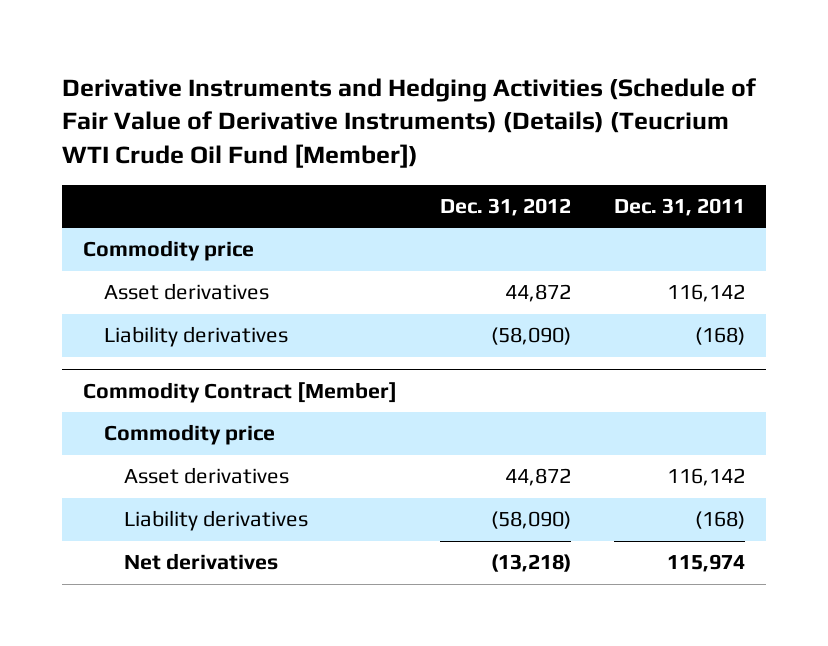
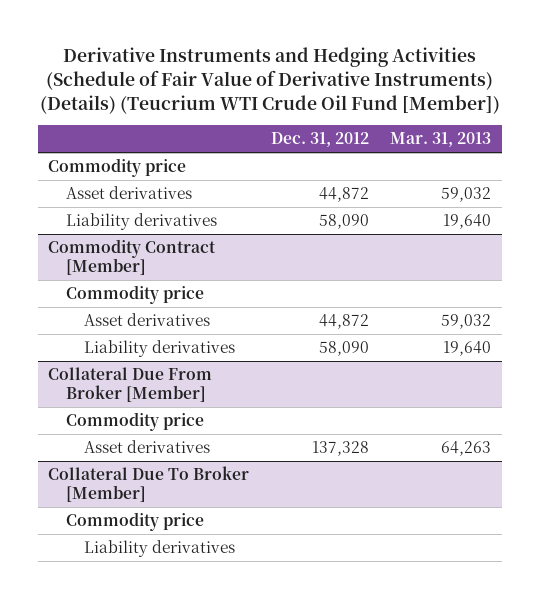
[613,198,745,217] Dec. 31, 2011 -> none
none -> [390,132,492,148] Mar. 31, 2013
[491,327,572,346] (58,090) -> [318,214,369,230] 58,090
[123,553,278,571] Net derivatives -> none
[491,511,572,530] (58,090) -> [318,341,369,357] 58,090
none -> [48,367,213,403] Collateral Due From Broker [Member]
none -> [66,412,205,432] Commodity price
none -> [83,440,210,454] Asset derivatives
none -> [48,466,250,503] Collateral Due To Broker [Member]
none -> [66,512,205,532] Commodity price
none -> [83,540,235,558] Liability derivatives

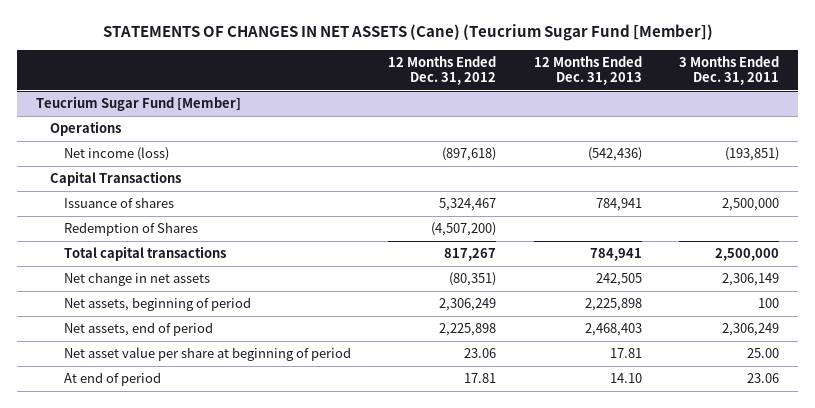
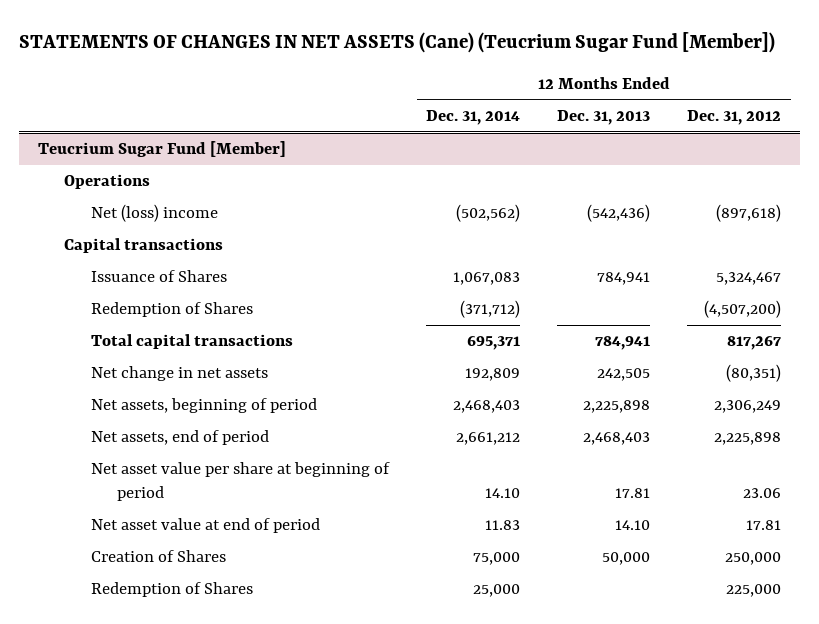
[679,56,780,86] 3 Months Ended Dec. 31, 2011 -> none
none -> [426,109,521,125] Dec. 31, 2014
[63,147,169,162] Net income (loss) -> [90,204,218,223] Net (loss) income
[49,171,181,187] Capital Transactions -> [64,238,224,254] Capital transactions
[63,197,174,209] Issuance of shares -> [90,270,227,283] Issuance of Shares
[63,372,161,387] At end of period -> [90,518,320,534] Net asset value at end of period
none -> [90,550,226,563] Creation of Shares
none -> [90,582,253,598] Redemption of Shares

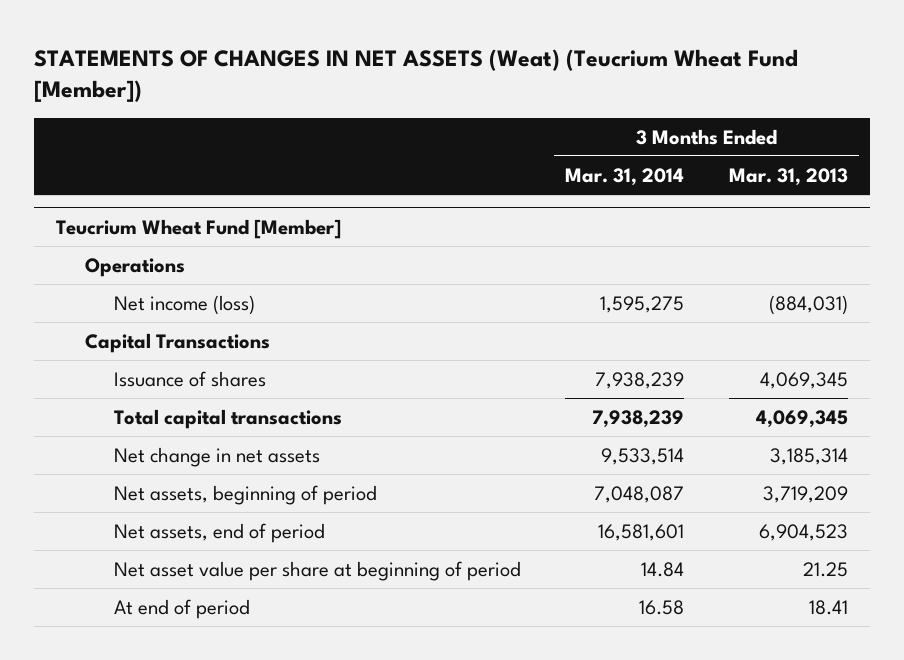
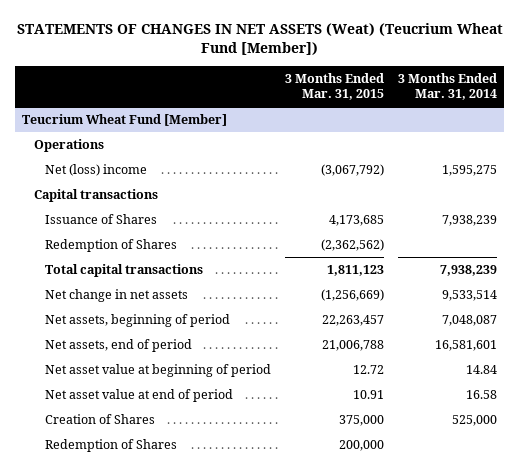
[728,167,848,186] Mar. 31, 2013 -> none
none -> [285,72,385,101] 3 Months Ended Mar. 31, 2015
[113,294,255,315] Net income (loss) -> [45,163,148,176] Net (loss) income
[85,332,271,353] Capital Transactions -> [33,188,158,202] Capital transactions
[113,370,266,387] Issuance of shares -> [45,213,158,224] Issuance of Shares
none -> [45,238,178,252] Redemption of Shares
[113,560,521,581] Net asset value per share at beginning of period -> [45,363,272,377] Net asset value at beginning of period
[113,598,250,619] At end of period -> [45,388,234,402] Net asset value at end of period
none -> [45,413,156,424] Creation of Shares
none -> [45,438,178,452] Redemption of Shares

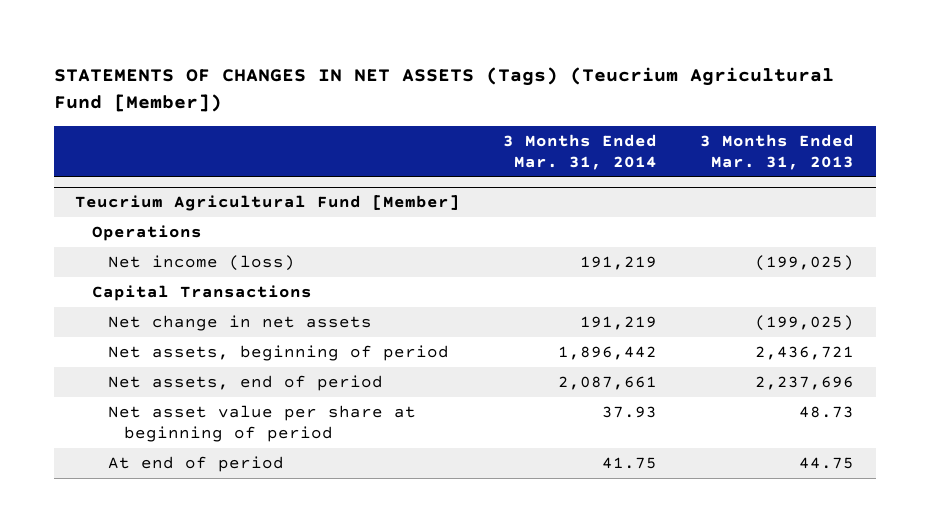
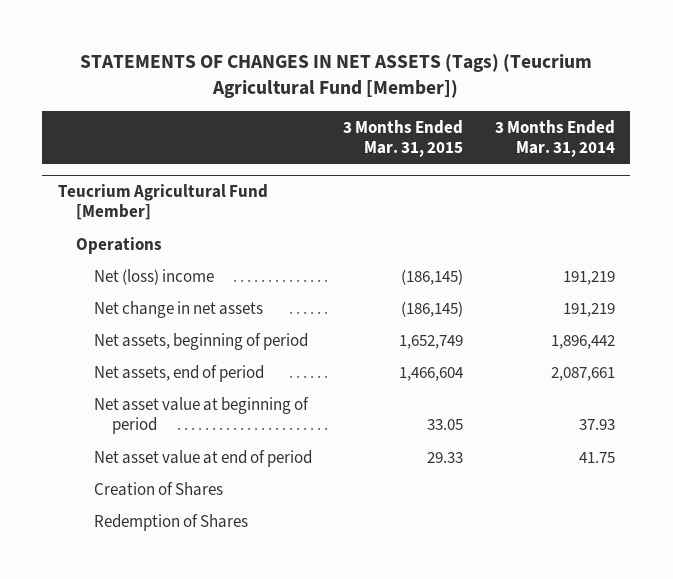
[700,133,855,170] 3 Months Ended Mar. 31, 2013 -> none
none -> [343,119,464,158] 3 Months Ended Mar. 31, 2015
[91,285,312,302] Capital Transactions -> none
[108,255,296,272] Net income (loss) -> [93,268,214,285] Net (loss) income
[108,405,417,442] Net asset value per share at beginning of period -> [93,396,309,435] Net asset value at beginning of period
[108,456,285,473] At end of period -> [93,449,312,467] Net asset value at end of period
none -> [93,481,223,496] Creation of Shares
none -> [93,513,248,531] Redemption of Shares

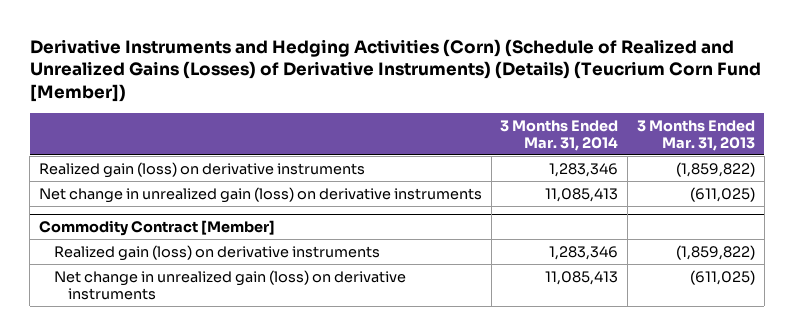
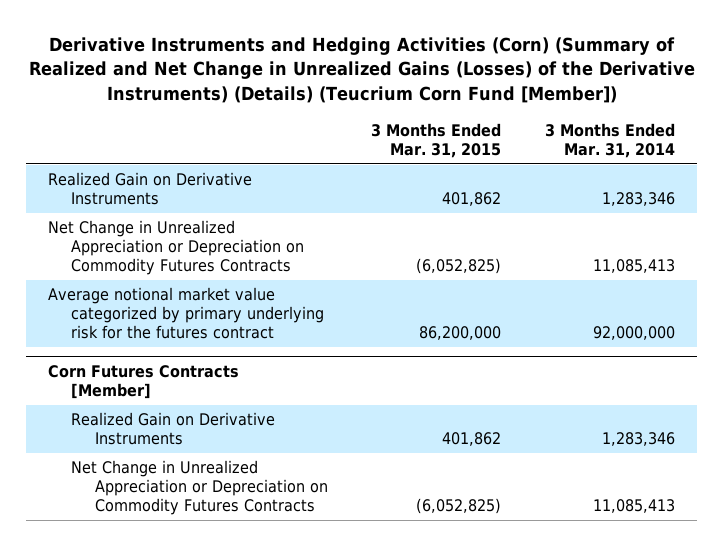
[29,38,761,103] Derivative Instruments and Hedging Activities (Corn) (Schedule of Realized and Unrealized Gains (Losses) of Derivative Instruments) (Details) (Teucrium Corn Fund [Member]) -> [28,36,695,103] Derivative Instruments and Hedging Activities (Corn) (Summary of Realized and Net Change in Unrealized Gains (Losses) of the Derivative Instruments) (Details) (Teucrium Corn Fund [Member])
[636,119,755,151] 3 Months Ended Mar. 31, 2013 -> none
none -> [371,122,502,158] 3 Months Ended Mar. 31, 2015
[38,220,275,237] Commodity Contract [Member] -> none
[38,161,365,178] Realized gain (loss) on derivative instruments -> [47,172,252,206] Realized Gain on Derivative Instruments
[38,186,482,203] Net change in unrealized gain (loss) on derivative instruments -> [47,220,305,276] Net Change in Unrealized Appreciation or Depreciation on Commodity Futures Contracts
none -> [47,287,325,340] Average notional market value categorized by primary underlying risk for the futures contract
none -> [47,364,239,399] Corn Futures Contracts [Member]
[53,244,380,261] Realized gain (loss) on derivative instruments -> [71,412,276,446] Realized Gain on Derivative Instruments
[53,269,406,300] Net change in unrealized gain (loss) on derivative instruments -> [71,460,328,516] Net Change in Unrealized Appreciation or Depreciation on Commodity Futures Contracts

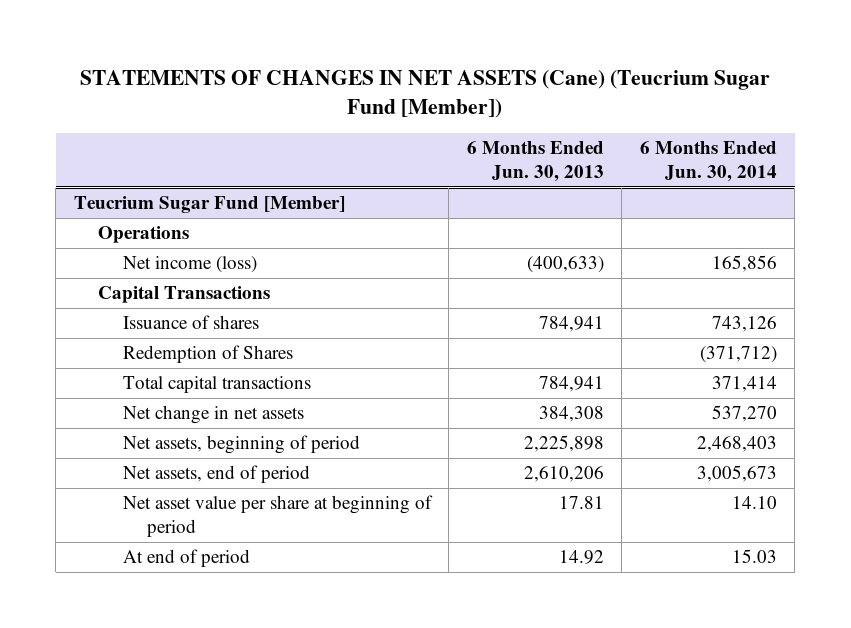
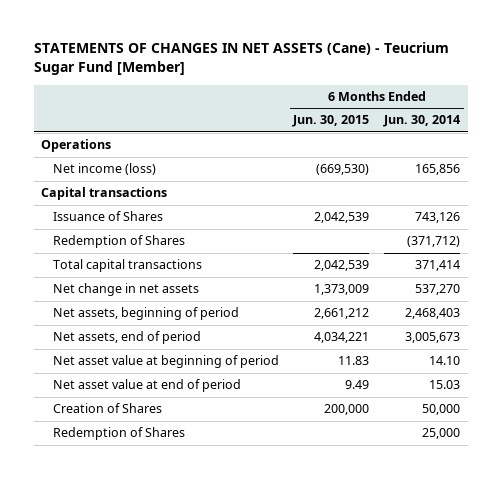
[80,69,771,118] STATEMENTS OF CHANGES IN NET ASSETS (Cane) (Teucrium Sugar Fund [Member]) -> [34,42,450,76] STATEMENTS OF CHANGES IN NET ASSETS (Cane) - Teucrium Sugar Fund [Member]
[466,140,604,183] 6 Months Ended Jun. 30, 2013 -> none
none -> [292,115,370,128] Jun. 30, 2015
[73,196,345,214] Teucrium Sugar Fund [Member] -> none
[98,286,271,304] Capital Transactions -> [41,187,168,201] Capital transactions
[122,315,259,330] Issuance of shares -> [52,211,163,222] Issuance of Shares
[122,495,433,538] Net asset value per share at beginning of period -> [52,355,279,369] Net asset value at beginning of period
[122,549,250,568] At end of period -> [52,379,241,393] Net asset value at end of period
none -> [52,403,162,414] Creation of Shares
none -> [52,427,185,441] Redemption of Shares

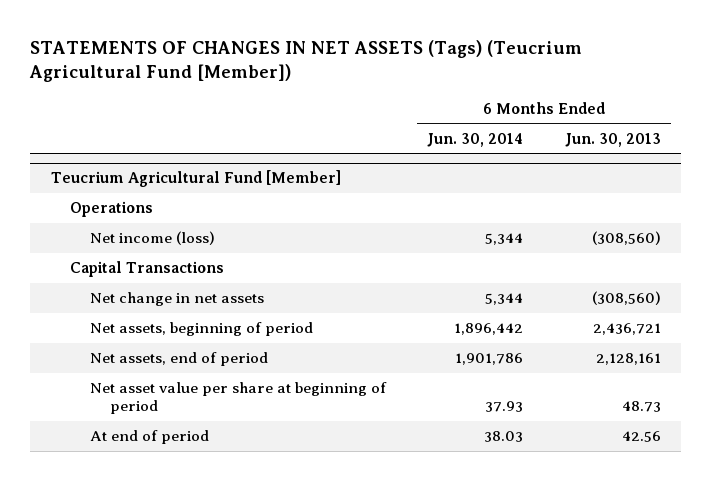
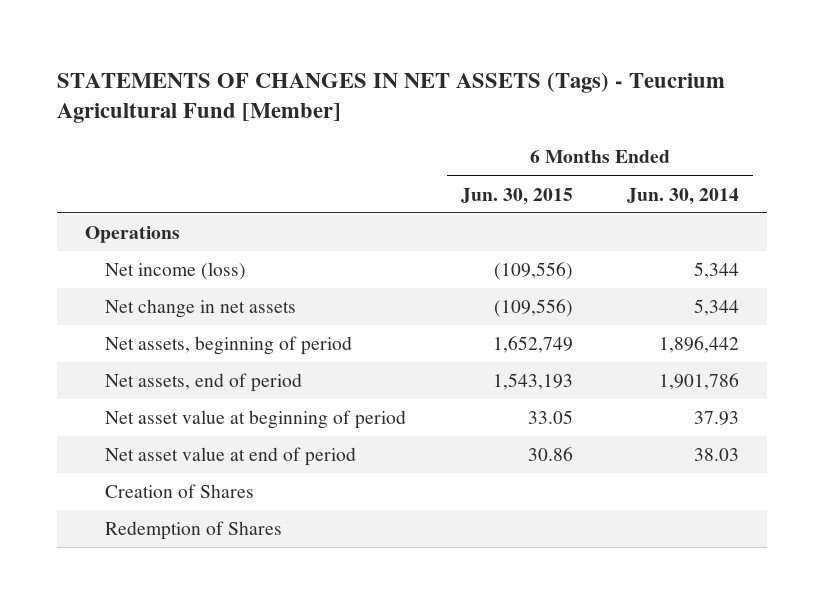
[29,40,583,83] STATEMENTS OF CHANGES IN NET ASSETS (Tags) (Teucrium Agricultural Fund [Member]) -> [57,71,726,124] STATEMENTS OF CHANGES IN NET ASSETS (Tags) - Teucrium Agricultural Fund [Member]
[564,132,661,147] Jun. 30, 2013 -> none
none -> [460,187,573,205] Jun. 30, 2015
[50,170,341,188] Teucrium Agricultural Fund [Member] -> none
[70,261,225,278] Capital Transactions -> none
[90,382,388,415] Net asset value per share at beginning of period -> [104,410,406,430] Net asset value at beginning of period
[90,430,210,445] At end of period -> [104,447,356,467] Net asset value at end of period
none -> [104,484,254,499] Creation of Shares
none -> [104,521,282,541] Redemption of Shares

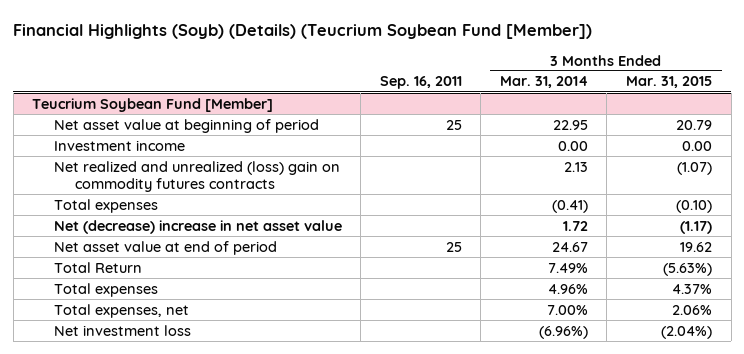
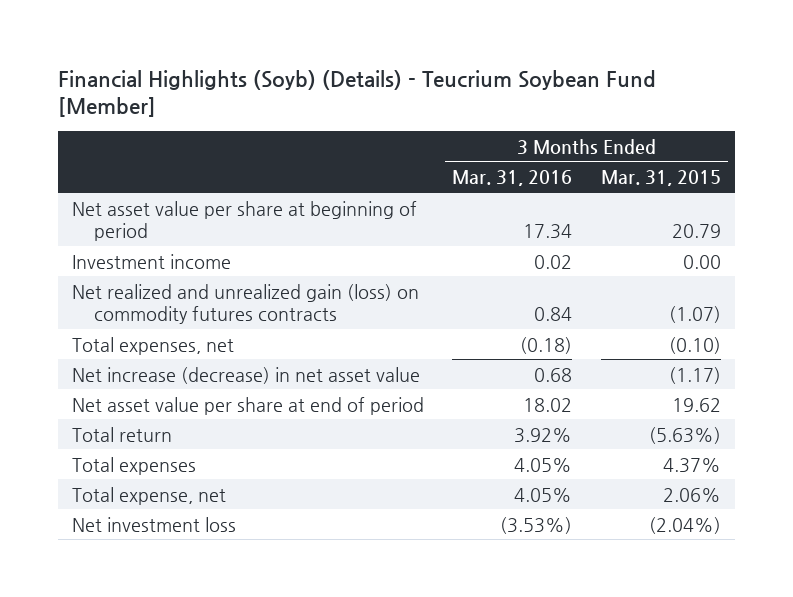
[13,23,593,39] Financial Highlights (Soyb) (Details) (Teucrium Soybean Fund [Member]) -> [57,69,656,118] Financial Highlights (Soyb) (Details) - Teucrium Soybean Fund [Member]
[379,76,462,90] Sep. 16, 2011 -> none
[499,76,588,89] Mar. 31, 2014 -> none
none -> [452,170,573,187] Mar. 31, 2016
[32,97,274,112] Teucrium Soybean Fund [Member] -> none
[53,118,319,133] Net asset value at beginning of period -> [71,200,417,241] Net asset value per share at beginning of period
[53,160,340,192] Net realized and unrealized (loss) gain on commodity futures contracts -> [71,283,419,324] Net realized and unrealized gain (loss) on commodity futures contracts
[53,198,158,213] Total expenses -> [71,336,234,355] Total expenses, net
[53,219,342,234] Net (decrease) increase in net asset value -> [71,366,420,384] Net increase (decrease) in net asset value
[53,240,277,255] Net asset value at end of period -> [71,396,424,415] Net asset value per share at end of period
[53,261,142,273] Total Return -> [71,426,172,442] Total return
[53,303,189,318] Total expenses, net -> [71,486,226,505] Total expense, net

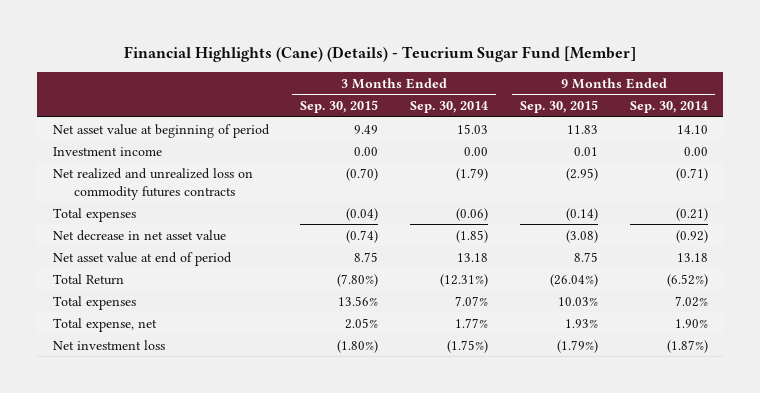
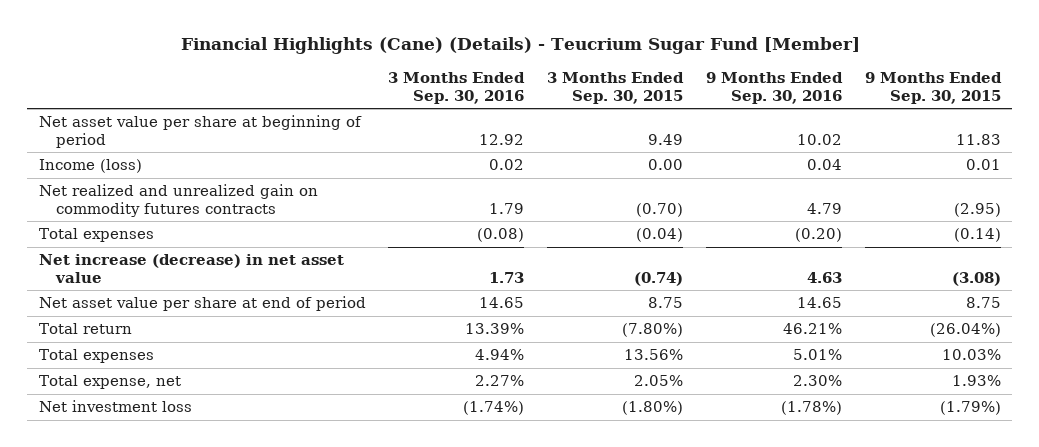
[410,101,489,114] Sep. 30, 2014 -> none
[629,101,708,114] Sep. 30, 2014 -> none
none -> [388,72,526,104] 3 Months Ended Sep. 30, 2016
none -> [705,72,843,104] 9 Months Ended Sep. 30, 2016
[52,123,270,138] Net asset value at beginning of period -> [38,115,362,148] Net asset value per share at beginning of period
[52,146,162,156] Investment income -> [38,159,142,174] Income (loss)
[52,167,253,200] Net realized and unrealized loss on commodity futures contracts -> [38,184,318,217] Net realized and unrealized gain on commodity futures contracts
[52,229,226,241] Net decrease in net asset value -> [38,254,344,283] Net increase (decrease) in net asset value
[52,251,232,266] Net asset value at end of period -> [38,296,366,312] Net asset value per share at end of period
[52,273,124,285] Total Return -> [38,323,132,335] Total return

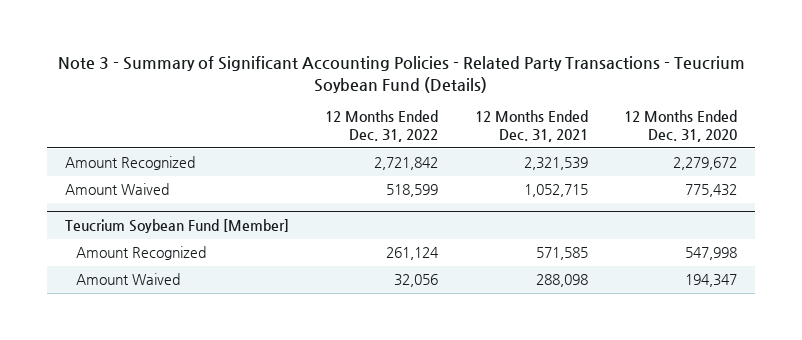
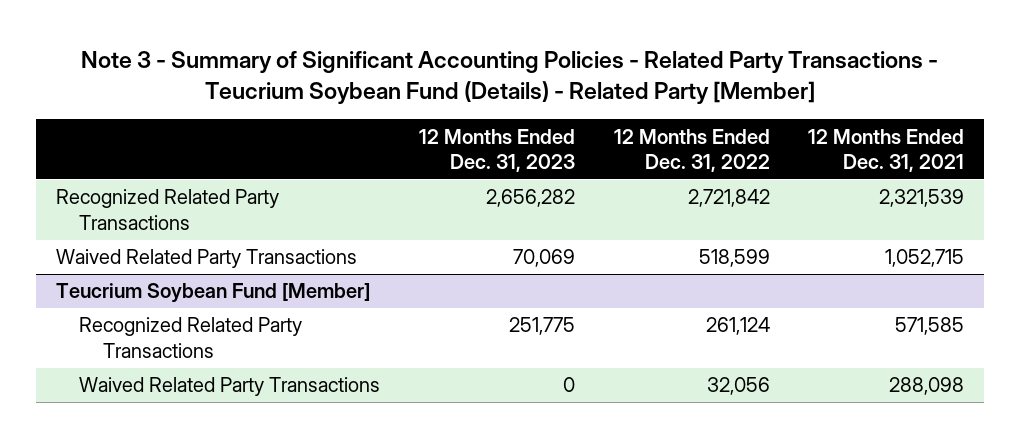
[58,56,746,93] Note 3 - Summary of Significant Accounting Policies - Related Party Transactions - Teucrium Soybean Fund (Details) -> [81,50,939,105] Note 3 - Summary of Significant Accounting Policies - Related Party Transactions - Teucrium Soybean Fund (Details) - Related Party [Member]
[623,110,737,143] 12 Months Ended Dec. 31, 2020 -> none
none -> [418,128,575,173] 12 Months Ended Dec. 31, 2023
[65,156,196,171] Amount Recognized -> [55,189,279,231] Recognized Related Party Transactions
[65,183,170,196] Amount Waived -> [55,249,357,269] Waived Related Party Transactions
[76,246,207,261] Amount Recognized -> [79,317,303,359] Recognized Related Party Transactions
[76,273,181,286] Amount Waived -> [79,377,381,397] Waived Related Party Transactions

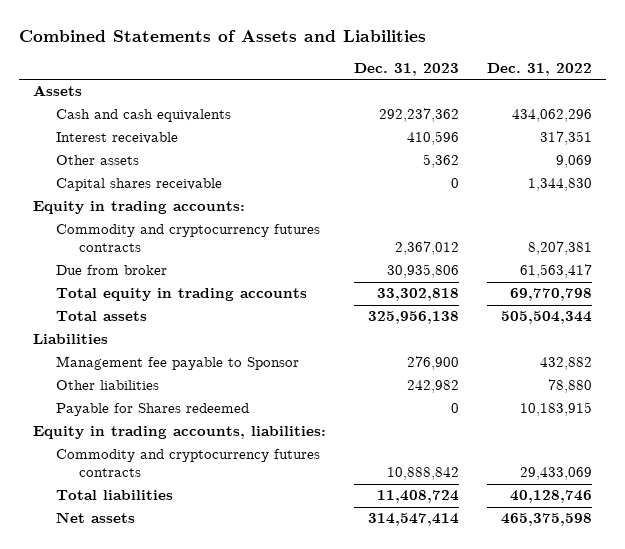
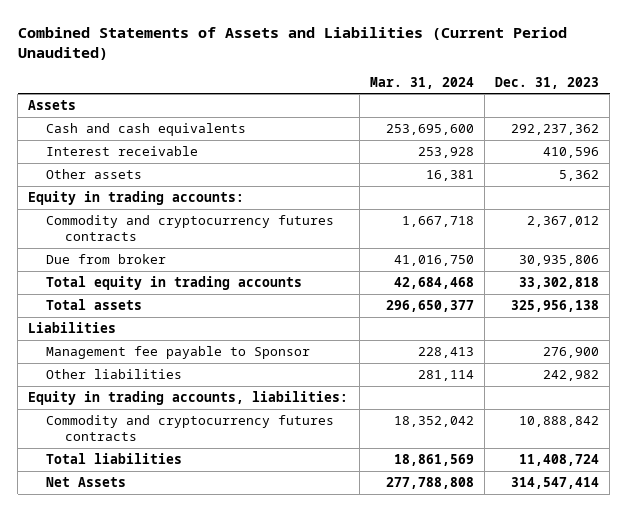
[19,29,427,42] Combined Statements of Assets and Liabilities -> [17,26,567,60] Combined Statements of Assets and Liabilities (Current Period Unaudited)
[487,62,593,76] Dec. 31, 2022 -> none
none -> [369,76,474,89] Mar. 31, 2024
[56,178,223,192] Capital shares receivable -> none
[56,403,250,417] Payable for Shares redeemed -> none
[56,512,136,524] Net assets -> [46,477,127,488] Net Assets

